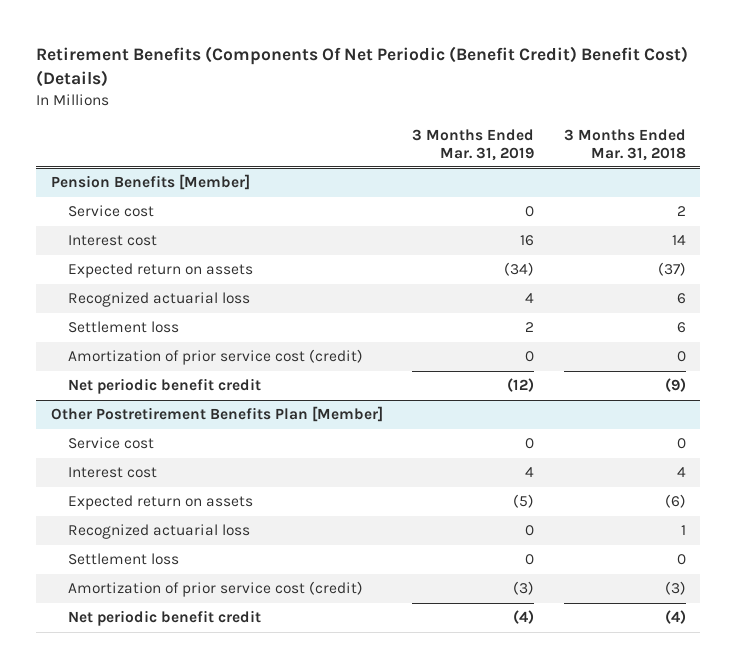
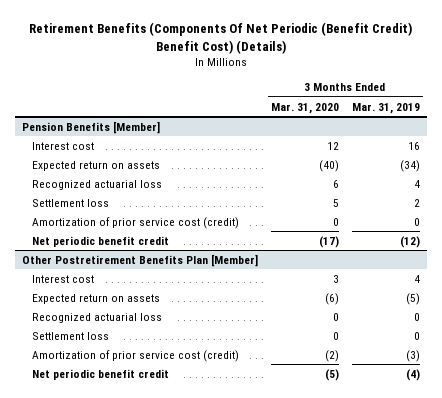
[563,128,686,161] 3 Months Ended Mar. 31, 2018 -> none
none -> [270,102,339,114] Mar. 31, 2020
[67,205,154,218] Service cost -> none
[67,437,154,450] Service cost -> none

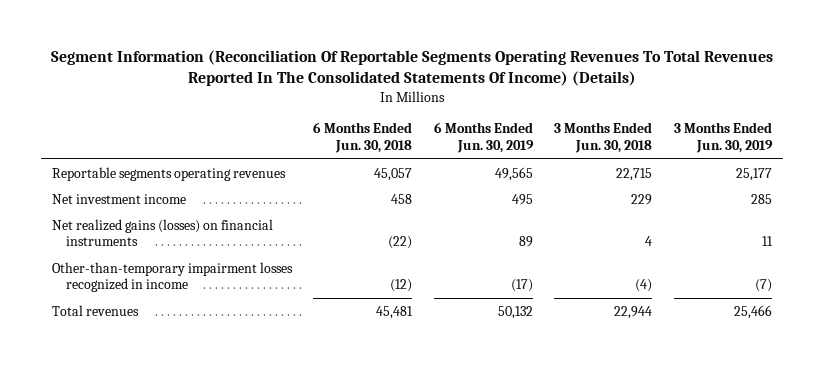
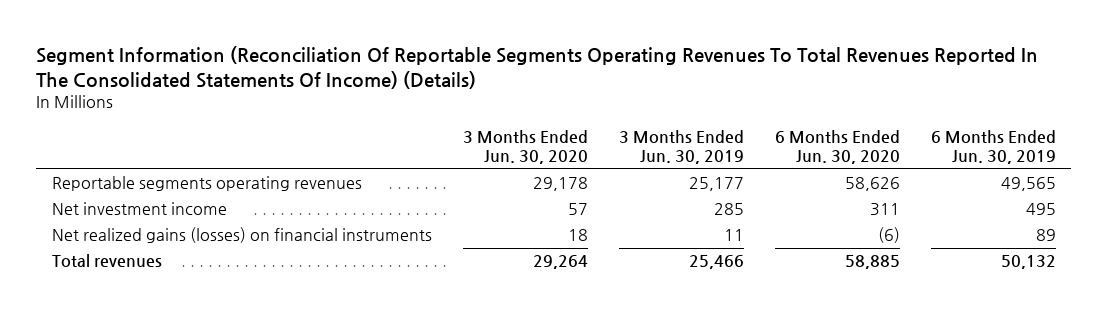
[313,122,413,154] 6 Months Ended Jun. 30, 2018 -> none
[554,122,653,154] 3 Months Ended Jun. 30, 2018 -> none
none -> [462,129,588,165] 3 Months Ended Jun. 30, 2020
none -> [774,129,900,165] 6 Months Ended Jun. 30, 2020
[51,261,293,293] Other-than-temporary impairment losses recognized in income -> none

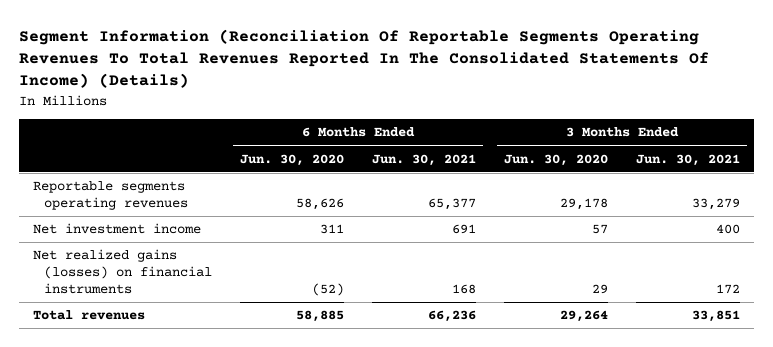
[618,129,744,165] 3 Months Ended Jun. 30, 2019 -> none
[930,129,1056,165] 6 Months Ended Jun. 30, 2019 -> none
none -> [372,153,477,166] Jun. 30, 2021
none -> [635,153,740,166] Jun. 30, 2021
[567,229,588,242] 18 -> [591,284,608,295] 29
[877,227,900,244] (6) -> [312,283,345,297] (52)

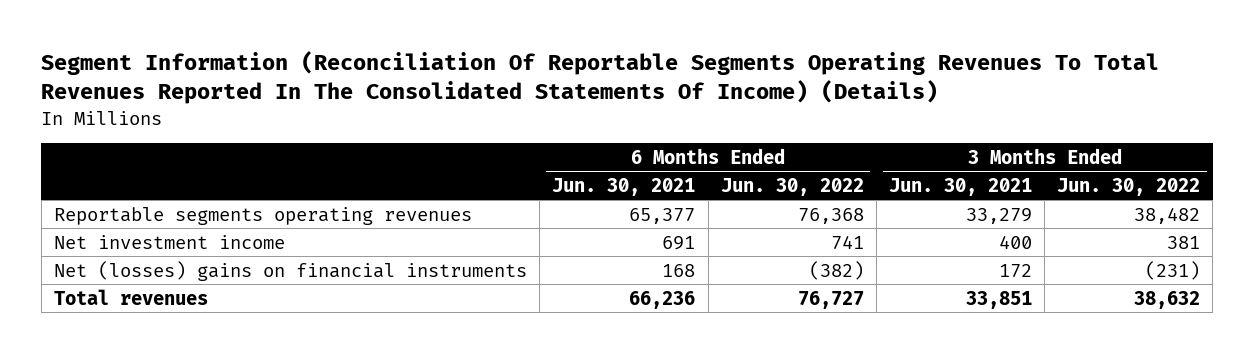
[240,153,345,166] Jun. 30, 2020 -> none
[503,153,608,166] Jun. 30, 2020 -> none
none -> [720,177,864,196] Jun. 30, 2022
none -> [1057,177,1201,196] Jun. 30, 2022
[32,249,213,295] Net realized gains (losses) on financial instruments -> [54,260,528,281] Net (losses) gains on financial instruments

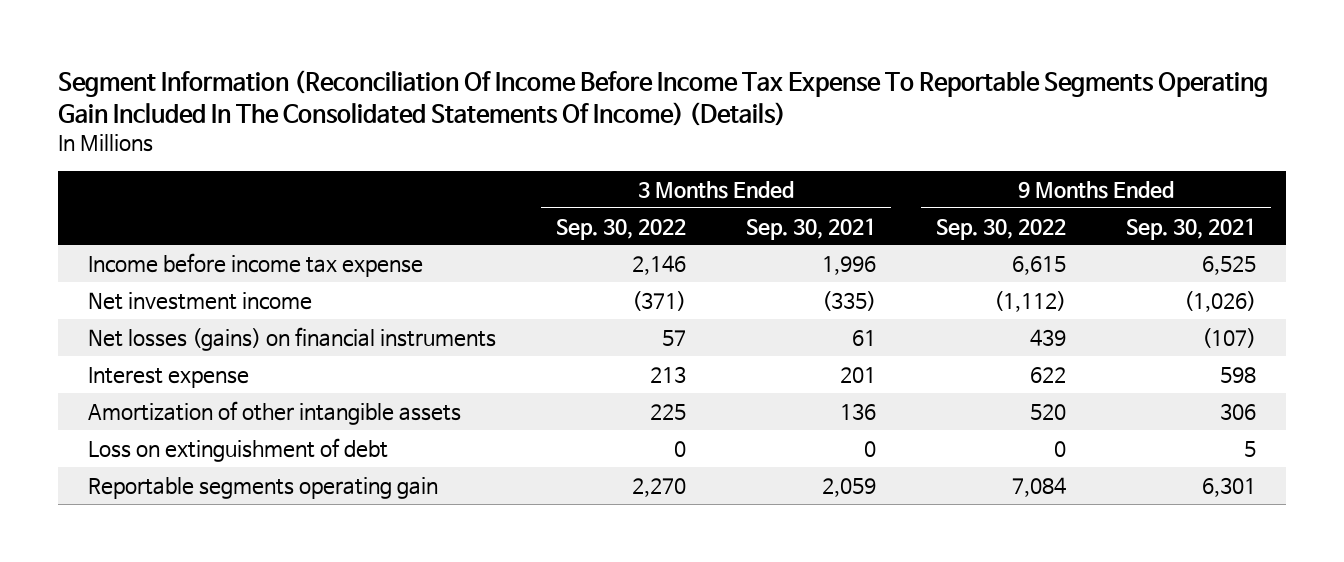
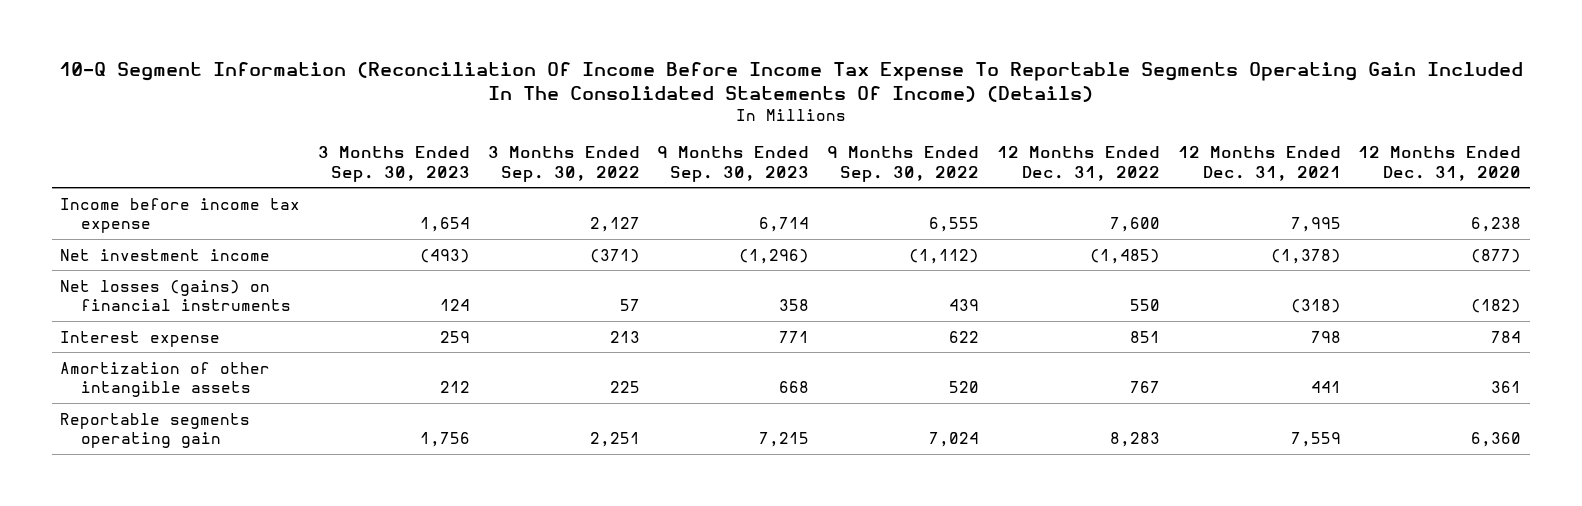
[58,70,1269,127] Segment Information (Reconciliation Of Income Before Income Tax Expense To Reportable Segments Operating Gain Included In The Consolidated Statements Of Income) (Details) -> [58,61,1523,102] 10-Q Segment Information (Reconciliation Of Income Before Income Tax Expense To Reportable Segments Operating Gain Included In The Consolidated Statements Of Income) (Details)
[746,217,877,240] Sep. 30, 2021 -> none
[1126,217,1257,240] Sep. 30, 2021 -> none
none -> [318,145,471,182] 3 Months Ended Sep. 30, 2023
none -> [657,145,810,182] 9 Months Ended Sep. 30, 2023
none -> [996,145,1160,181] 12 Months Ended Dec. 31, 2022
none -> [1177,145,1341,181] 12 Months Ended Dec. 31, 2021
none -> [1358,145,1522,181] 12 Months Ended Dec. 31, 2020
[632,254,687,275] 2,146 -> [589,217,640,233] 2,127
[1012,255,1067,275] 6,615 -> [929,217,980,233] 6,555
[88,437,389,462] Loss on extinguishment of debt -> none
[632,477,687,497] 2,270 -> [589,432,640,448] 2,251
[1012,476,1067,497] 7,084 -> [929,432,980,448] 7,024

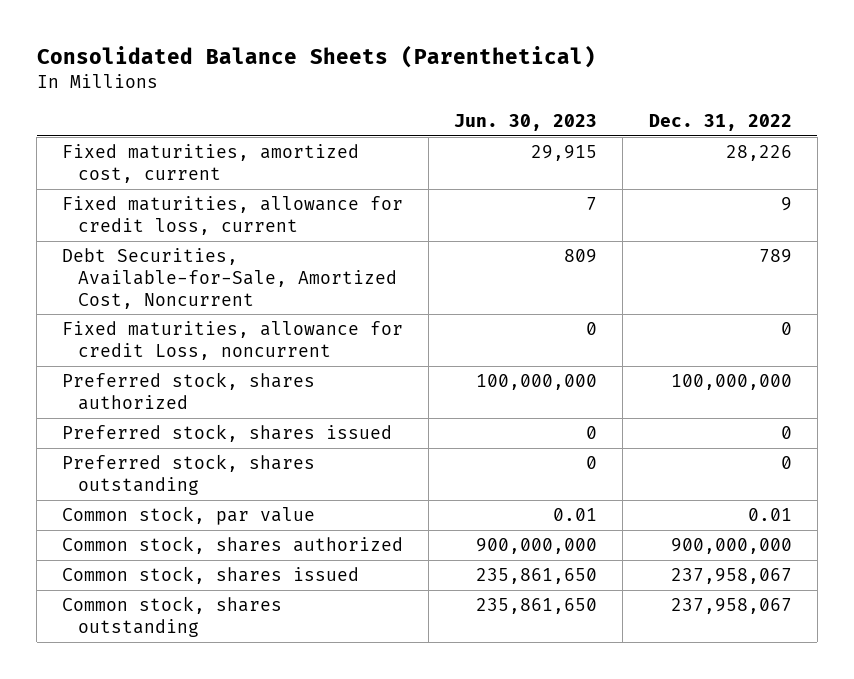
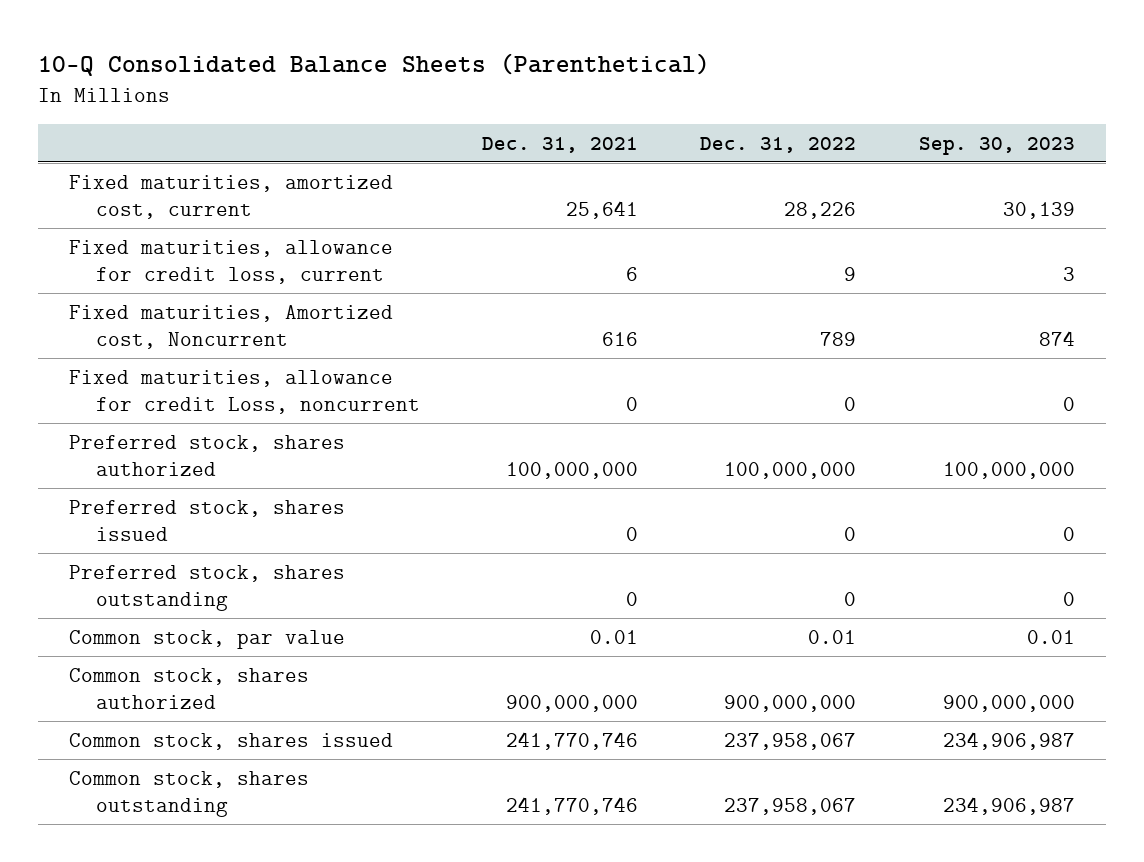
[36,45,596,69] Consolidated Balance Sheets (Parenthetical) -> [37,53,710,77] 10-Q Consolidated Balance Sheets (Parenthetical)
[454,113,598,131] Jun. 30, 2023 -> none
none -> [481,136,638,153] Dec. 31, 2021
none -> [918,136,1075,155] Sep. 30, 2023
[62,248,397,309] Debt Securities, Available-for-Sale, Amortized Cost, Noncurrent -> [69,304,394,349] Fixed maturities, Amortized cost, Noncurrent

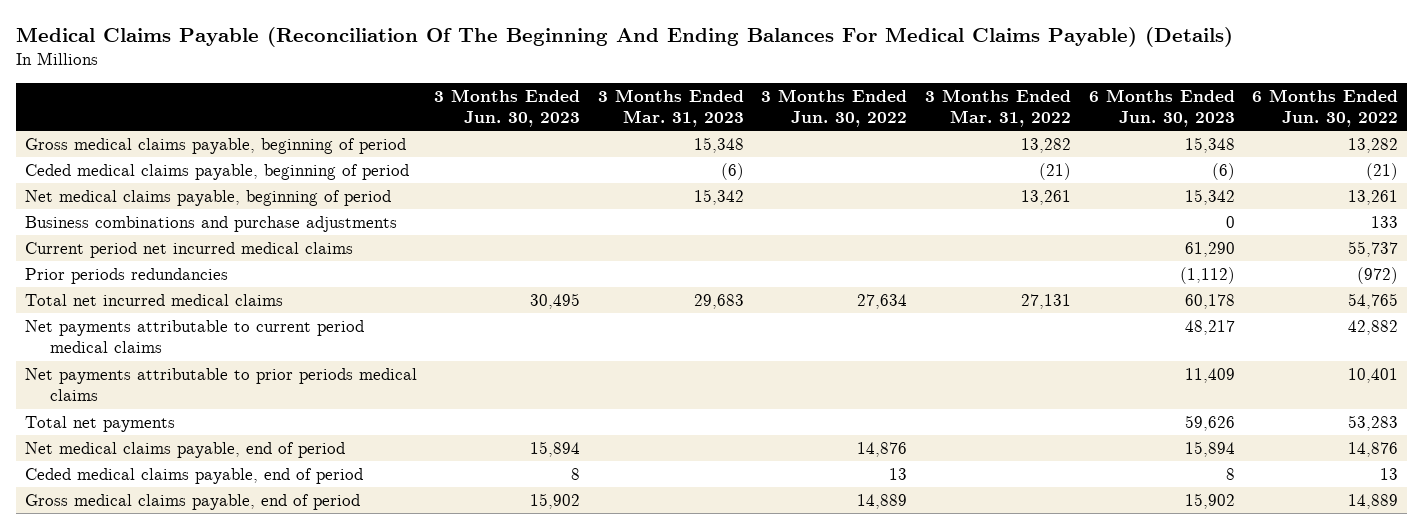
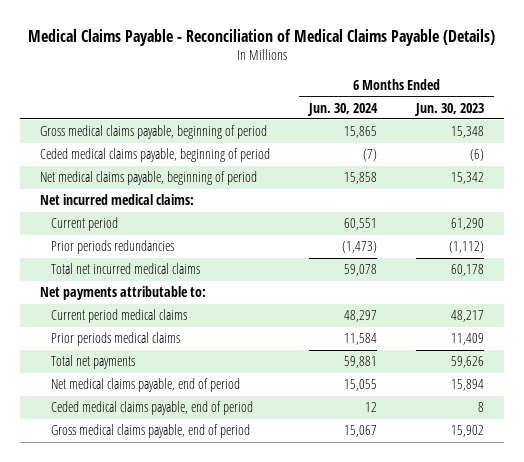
[15,27,1233,48] Medical Claims Payable (Reconciliation Of The Beginning And Ending Balances For Medical Claims Payable) (Details) -> [28,28,496,46] Medical Claims Payable - Reconciliation of Medical Claims Payable (Details)
[434,88,581,127] 3 Months Ended Jun. 30, 2023 -> none
[597,88,744,127] 3 Months Ended Mar. 31, 2023 -> none
[761,88,908,127] 3 Months Ended Jun. 30, 2022 -> none
[924,88,1071,127] 3 Months Ended Mar. 31, 2022 -> none
[1252,88,1399,127] 6 Months Ended Jun. 30, 2022 -> none
none -> [307,102,379,116] Jun. 30, 2024
[24,216,397,233] Business combinations and purchase adjustments -> none
none -> [39,194,194,206] Net incurred medical claims:
[24,242,353,259] Current period net incurred medical claims -> [51,217,119,232] Current period
none -> [39,286,206,301] Net payments attributable to:
[24,320,364,354] Net payments attributable to current period medical claims -> [51,309,188,324] Current period medical claims
[24,368,417,402] Net payments attributable to prior periods medical claims -> [51,332,181,347] Prior periods medical claims

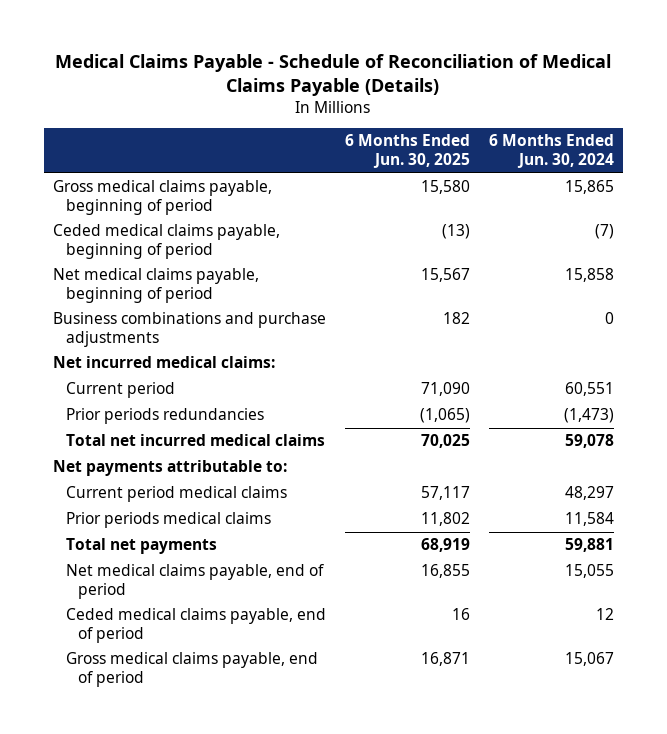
[28,28,496,46] Medical Claims Payable - Reconciliation of Medical Claims Payable (Details) -> [55,53,612,96] Medical Claims Payable - Schedule of Reconciliation of Medical Claims Payable (Details)
[414,102,485,116] Jun. 30, 2023 -> none
none -> [344,134,470,169] 6 Months Ended Jun. 30, 2025
none -> [53,312,327,348] Business combinations and purchase adjustments

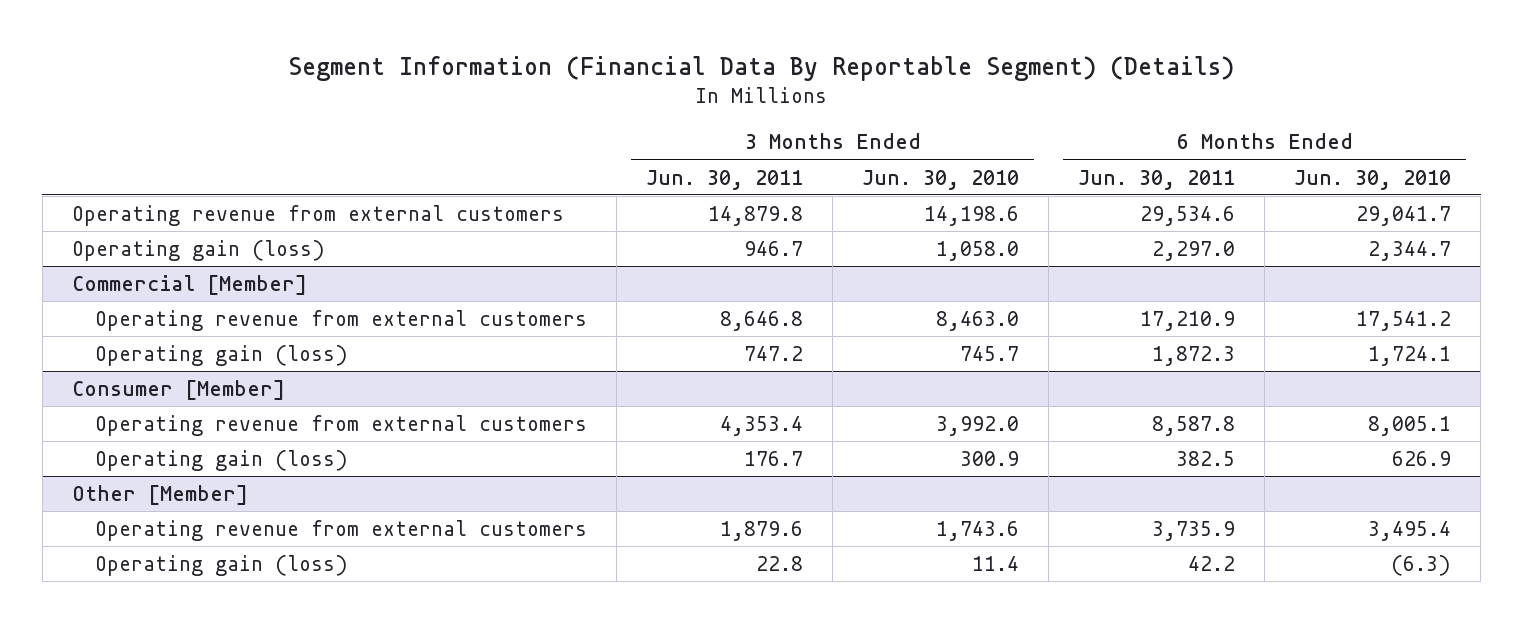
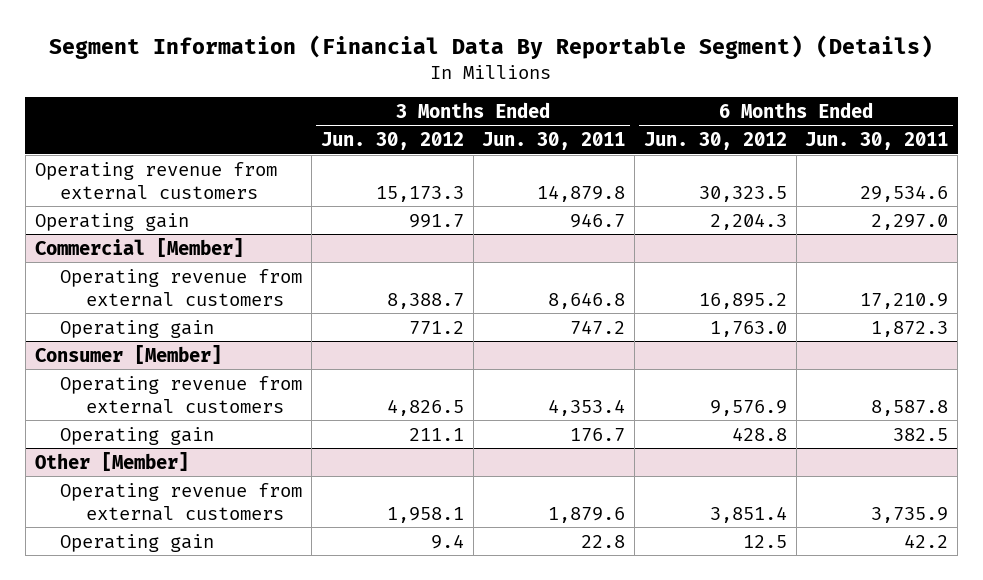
[862,169,1020,190] Jun. 30, 2010 -> none
[1294,169,1452,190] Jun. 30, 2010 -> none
none -> [320,132,464,151] Jun. 30, 2012
none -> [643,132,787,151] Jun. 30, 2012
[71,239,325,261] Operating gain (loss) -> [34,212,189,231] Operating gain
[95,344,349,366] Operating gain (loss) -> [60,319,215,338] Operating gain
[95,449,349,471] Operating gain (loss) -> [60,426,215,445] Operating gain
[95,554,349,576] Operating gain (loss) -> [60,533,215,552] Operating gain

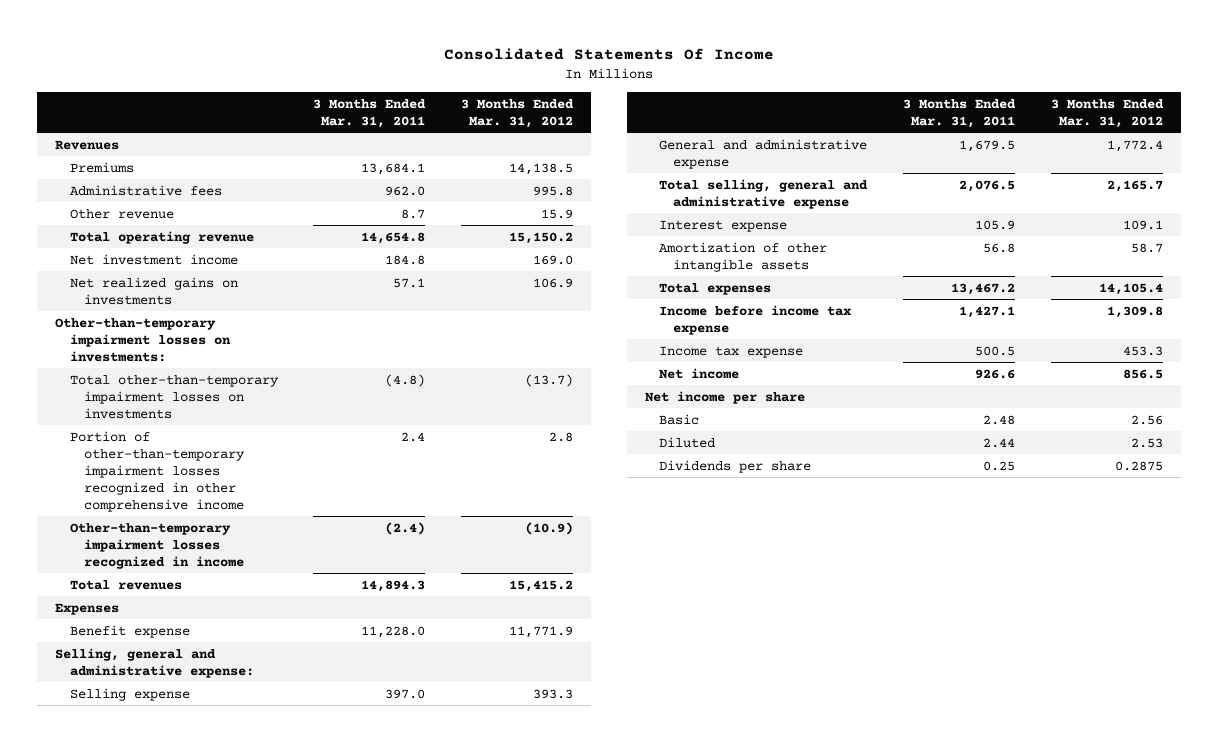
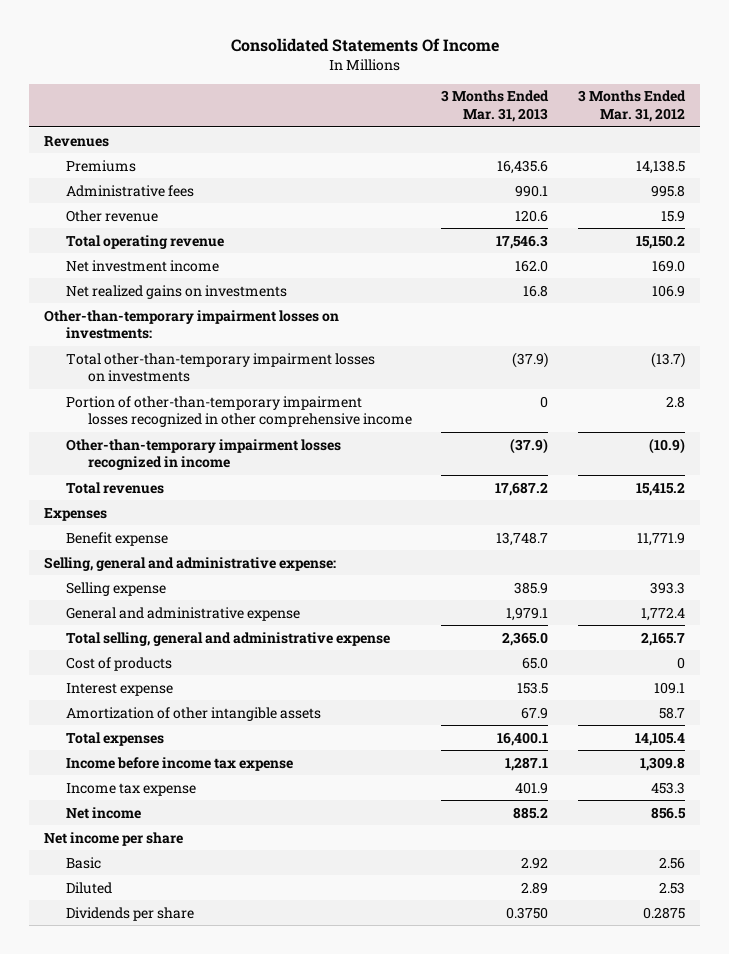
[313,98,427,128] 3 Months Ended Mar. 31, 2011 -> none
none -> [441,90,550,122] 3 Months Ended Mar. 31, 2013
none -> [65,656,172,671] Cost of products

